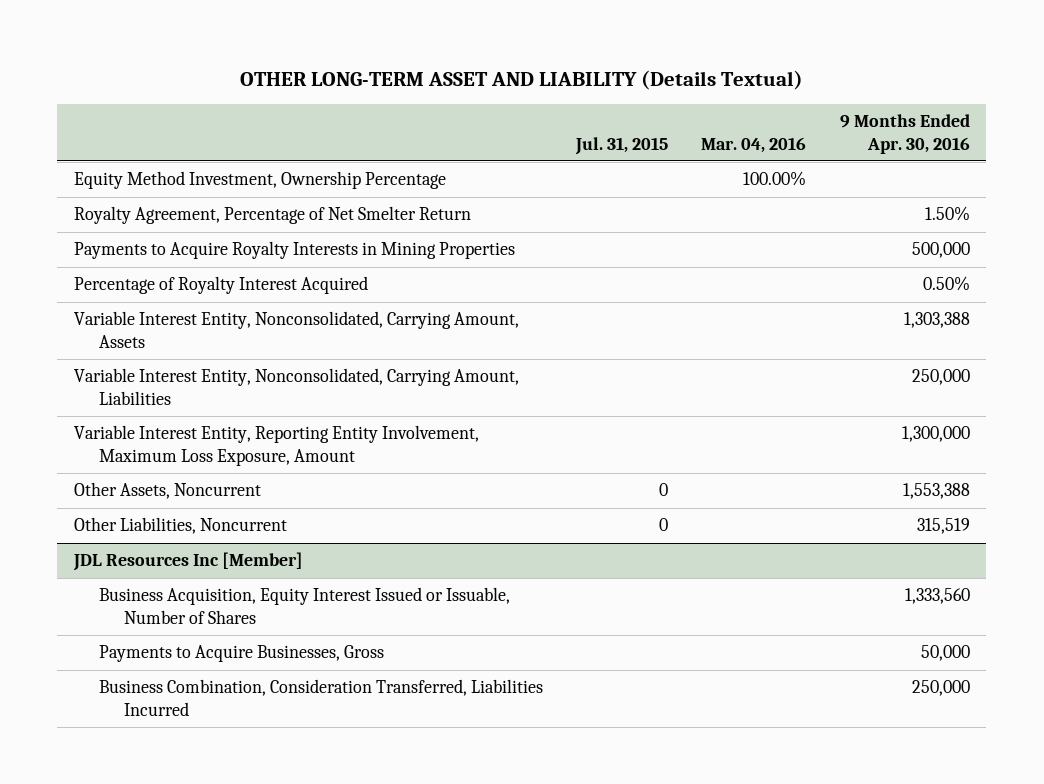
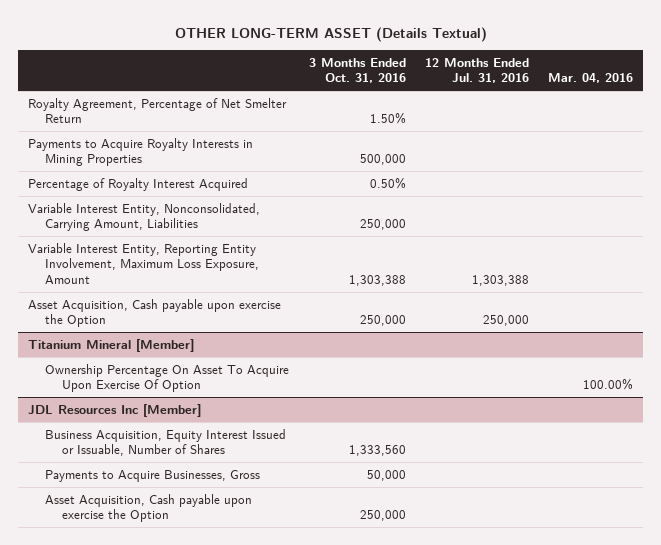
[239,69,803,90] OTHER LONG-TERM ASSET AND LIABILITY (Details Textual) -> [174,26,487,42] OTHER LONG-TERM ASSET (Details Textual)
[575,136,669,155] Jul. 31, 2015 -> none
[839,114,970,154] 9 Months Ended Apr. 30, 2016 -> none
none -> [308,57,406,84] 3 Months Ended Oct. 31, 2016
none -> [424,57,529,84] 12 Months Ended Jul. 31, 2016
[74,171,447,190] Equity Method Investment, Ownership Percentage -> none
[74,311,520,348] Variable Interest Entity, Nonconsolidated, Carrying Amount, Assets -> none
[74,482,262,500] Other Assets, Noncurrent -> none
[74,517,288,535] Other Liabilities, Noncurrent -> none
none -> [28,298,282,328] Asset Acquisition, Cash payable upon exercise the Option
none -> [28,338,195,352] Titanium Mineral [Member]
none -> [45,363,290,393] Ownership Percentage On Asset To Acquire Upon Exercise Of Option
[99,679,544,716] Business Combination, Consideration Transferred, Liabilities Incurred -> none
none -> [45,493,253,523] Asset Acquisition, Cash payable upon exercise the Option

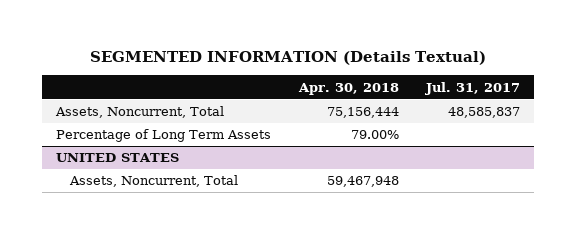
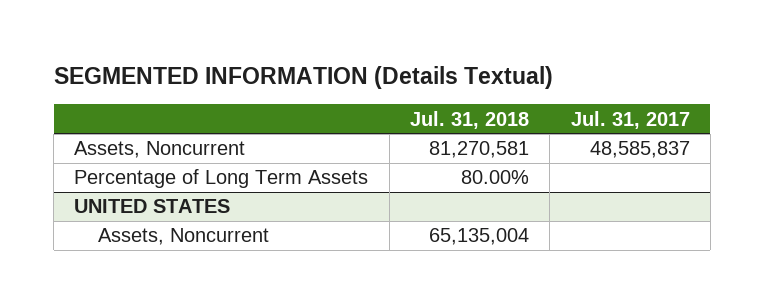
[297,82,399,95] Apr. 30, 2018 -> none
none -> [409,110,529,129] Jul. 31, 2018
[54,106,224,119] Assets, Noncurrent, Total -> [74,141,246,159] Assets, Noncurrent
[68,175,238,188] Assets, Noncurrent, Total -> [97,228,269,246] Assets, Noncurrent

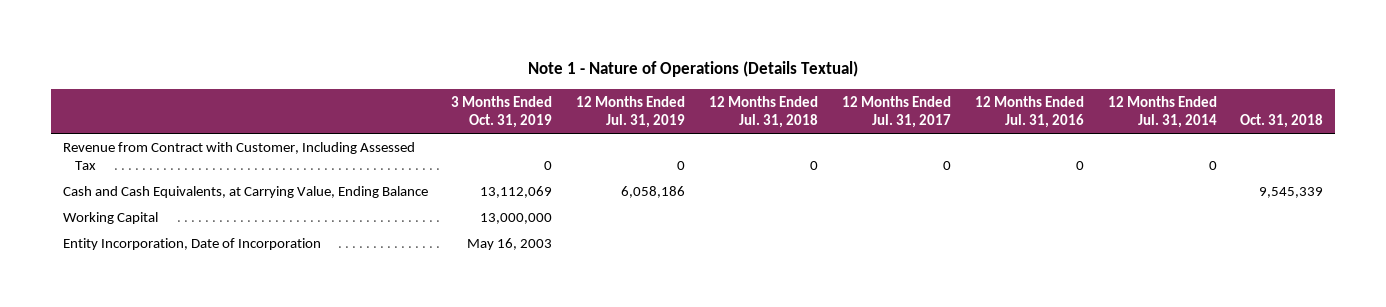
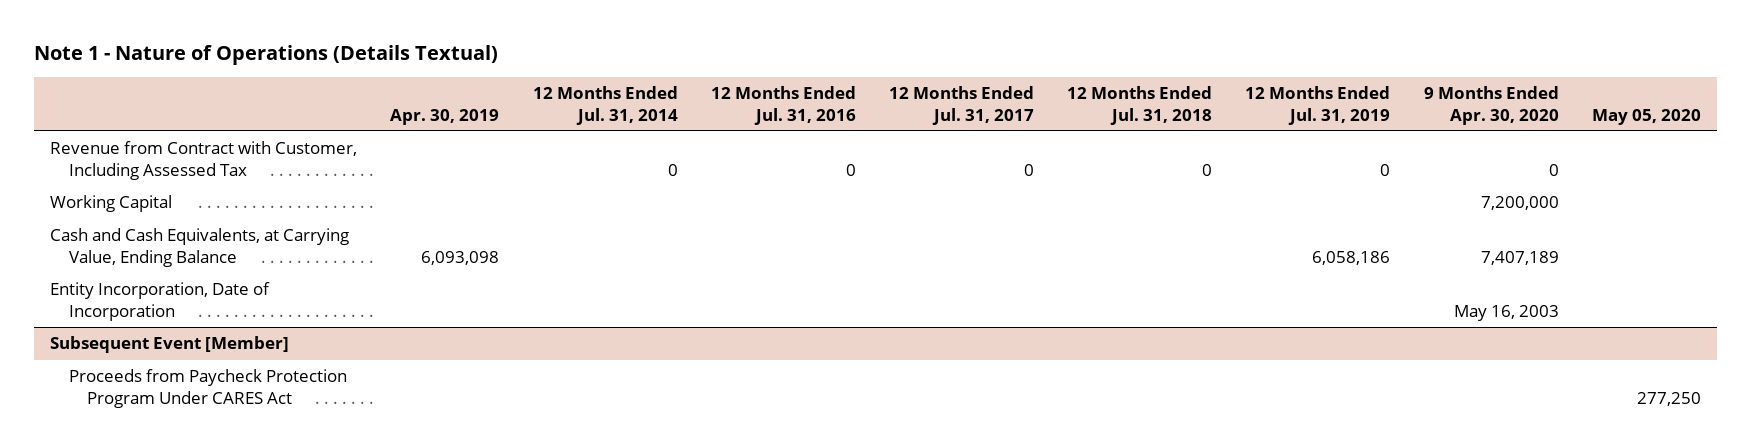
[451,95,553,128] 3 Months Ended Oct. 31, 2019 -> none
[1240,113,1324,128] Oct. 31, 2018 -> none
none -> [390,108,500,125] Apr. 30, 2019
none -> [1423,86,1559,125] 9 Months Ended Apr. 30, 2020
none -> [1591,108,1701,125] May 05, 2020
[62,186,428,199] Cash and Cash Equivalents, at Carrying Value, Ending Balance -> [50,228,350,267] Cash and Cash Equivalents, at Carrying Value, Ending Balance
none -> [50,336,290,354] Subsequent Event [Member]
none -> [68,369,347,408] Proceeds from Paycheck Protection Program Under CARES Act

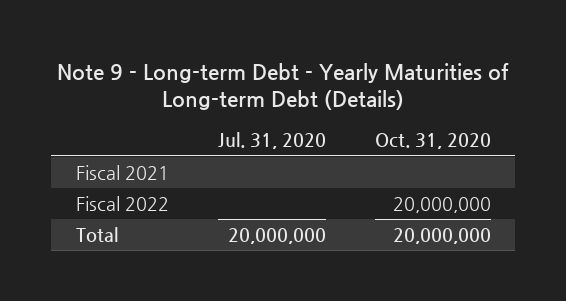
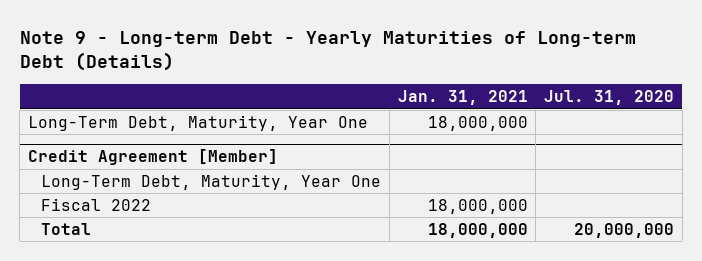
[374,133,491,150] Oct. 31, 2020 -> none
none -> [397,90,528,106] Jan. 31, 2021
[75,195,169,211] Fiscal 2022 -> none
[75,226,118,242] Total -> none
[75,164,169,180] Fiscal 2021 -> [28,114,369,131] Long-Term Debt, Maturity, Year One
none -> [28,149,279,166] Credit Agreement [Member]
none -> [41,173,382,190] Long-Term Debt, Maturity, Year One
none -> [41,197,152,211] Fiscal 2022
none -> [41,222,92,235] Total

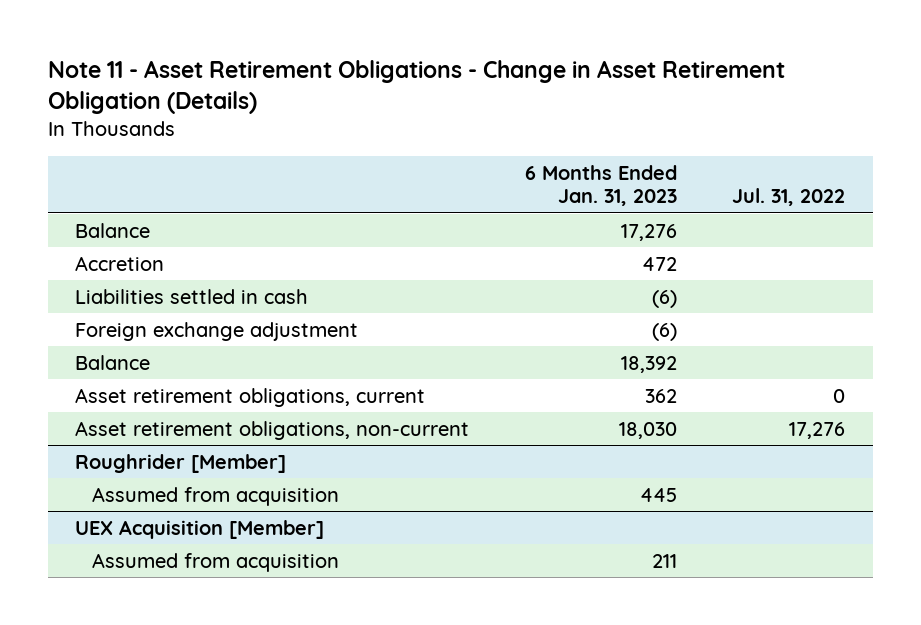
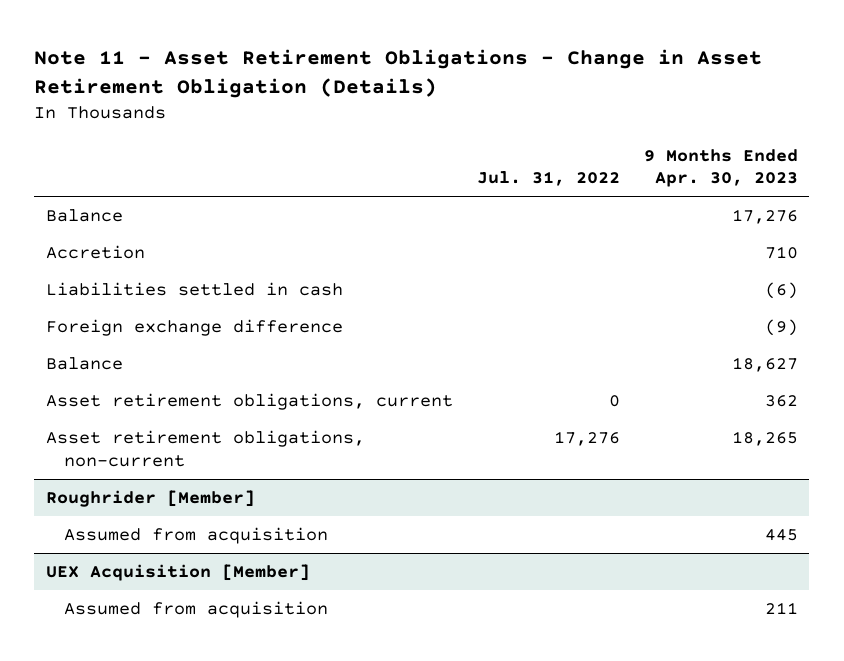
[524,164,677,207] 6 Months Ended Jan. 31, 2023 -> none
none -> [643,148,798,188] 9 Months Ended Apr. 30, 2023
[75,321,359,341] Foreign exchange adjustment -> [46,319,344,337] Foreign exchange difference

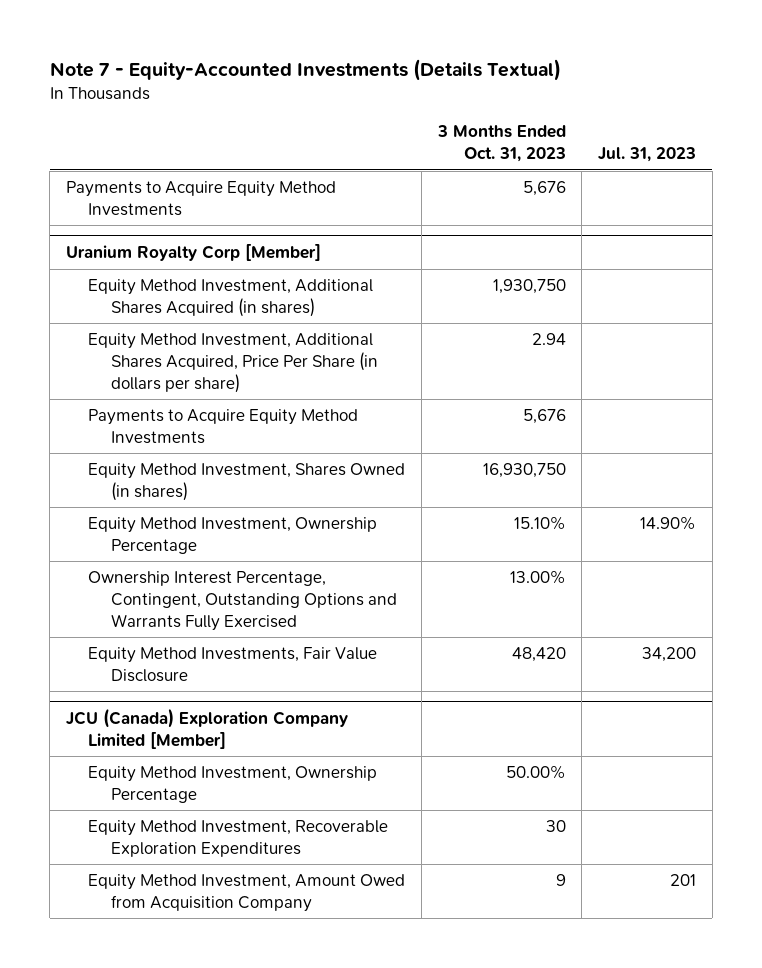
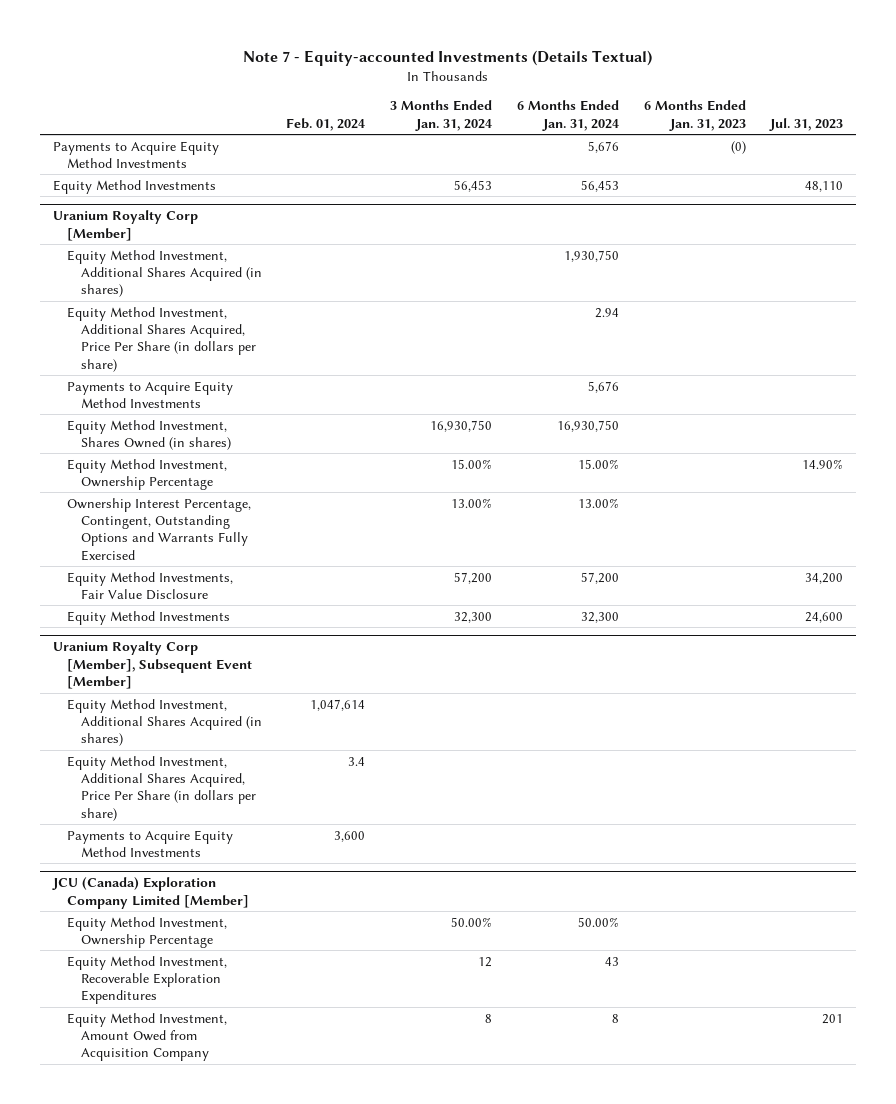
[49,58,561,81] Note 7 - Equity-Accounted Investments (Details Textual) -> [242,49,652,66] Note 7 - Equity-accounted Investments (Details Textual)
[436,125,566,163] 3 Months Ended Oct. 31, 2023 -> none
none -> [286,117,366,131] Feb. 01, 2024
none -> [390,100,493,131] 3 Months Ended Jan. 31, 2024
none -> [516,100,619,131] 6 Months Ended Jan. 31, 2024
none -> [643,100,746,131] 6 Months Ended Jan. 31, 2023
none -> [52,179,216,194] Equity Method Investments
none -> [66,610,230,625] Equity Method Investments
none -> [52,641,252,690] Uranium Royalty Corp [Member], Subsequent Event [Member]
none -> [66,698,262,747] Equity Method Investment, Additional Shares Acquired (in shares)
none -> [66,755,256,821] Equity Method Investment, Additional Shares Acquired, Price Per Share (in dollars per share)
none -> [66,829,233,857] Payments to Acquire Equity Method Investments

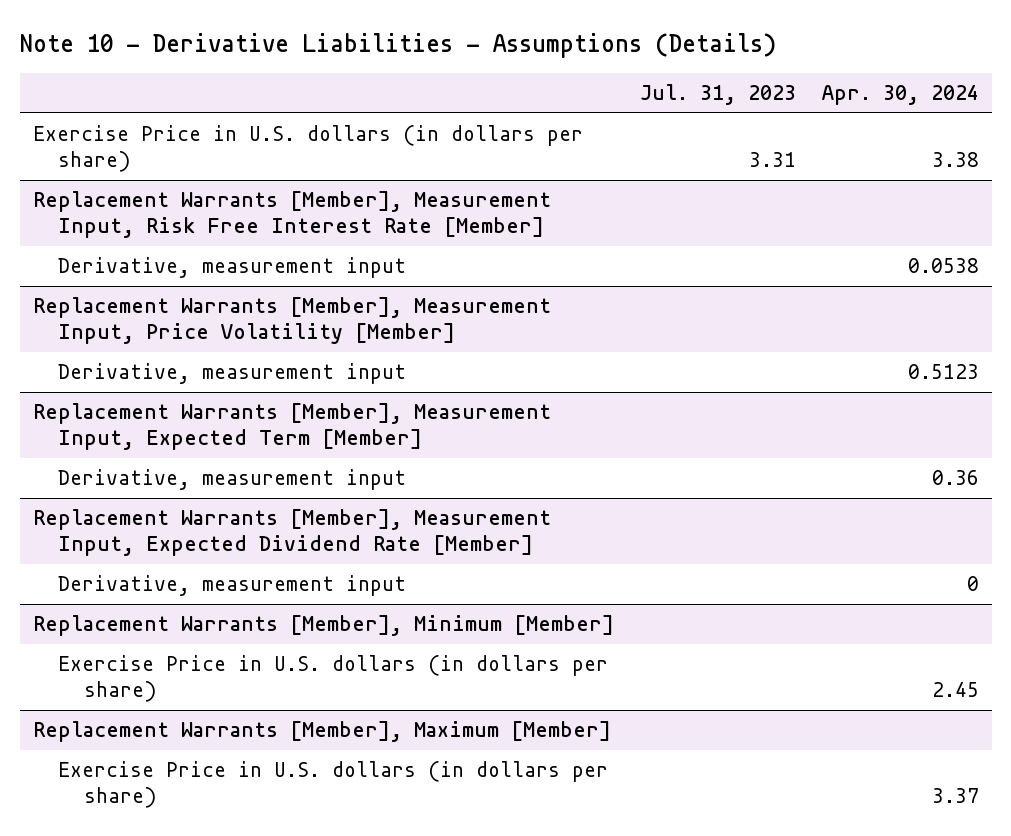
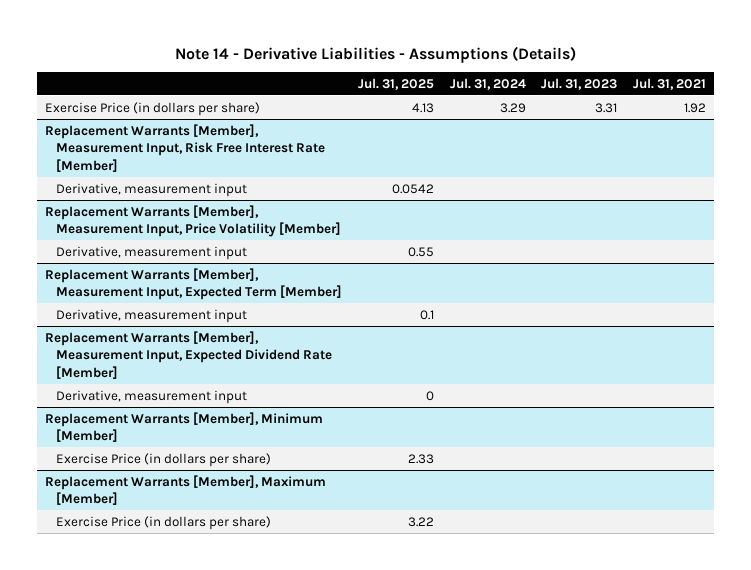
[19,33,776,59] Note 10 - Derivative Liabilities - Assumptions (Details) -> [174,45,576,63] Note 14 - Derivative Liabilities - Assumptions (Details)
[821,85,979,106] Apr. 30, 2024 -> none
none -> [357,77,434,90] Jul. 31, 2025
none -> [449,77,526,90] Jul. 31, 2024
none -> [633,77,707,90] Jul. 31, 2021
[32,125,583,172] Exercise Price in U.S. dollars (in dollars per share) -> [45,101,261,116] Exercise Price (in dollars per share)
[58,655,609,702] Exercise Price in U.S. dollars (in dollars per share) -> [55,452,271,467] Exercise Price (in dollars per share)
[58,761,609,808] Exercise Price in U.S. dollars (in dollars per share) -> [55,515,271,530] Exercise Price (in dollars per share)

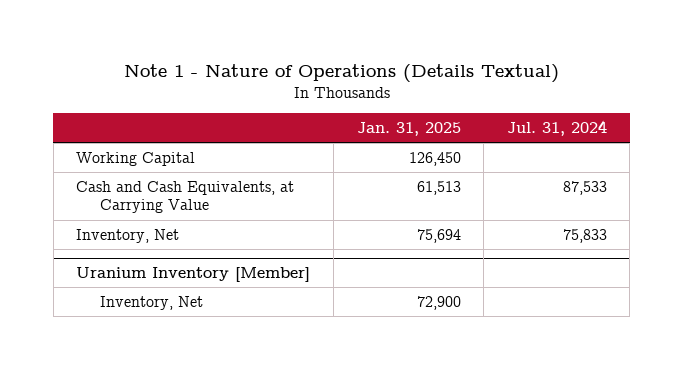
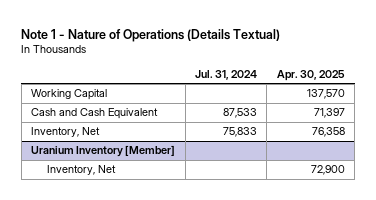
[356,122,461,137] Jan. 31, 2025 -> none
none -> [276,69,345,81] Apr. 30, 2025
[76,180,295,214] Cash and Cash Equivalents, at Carrying Value -> [31,108,159,120] Cash and Cash Equivalent

